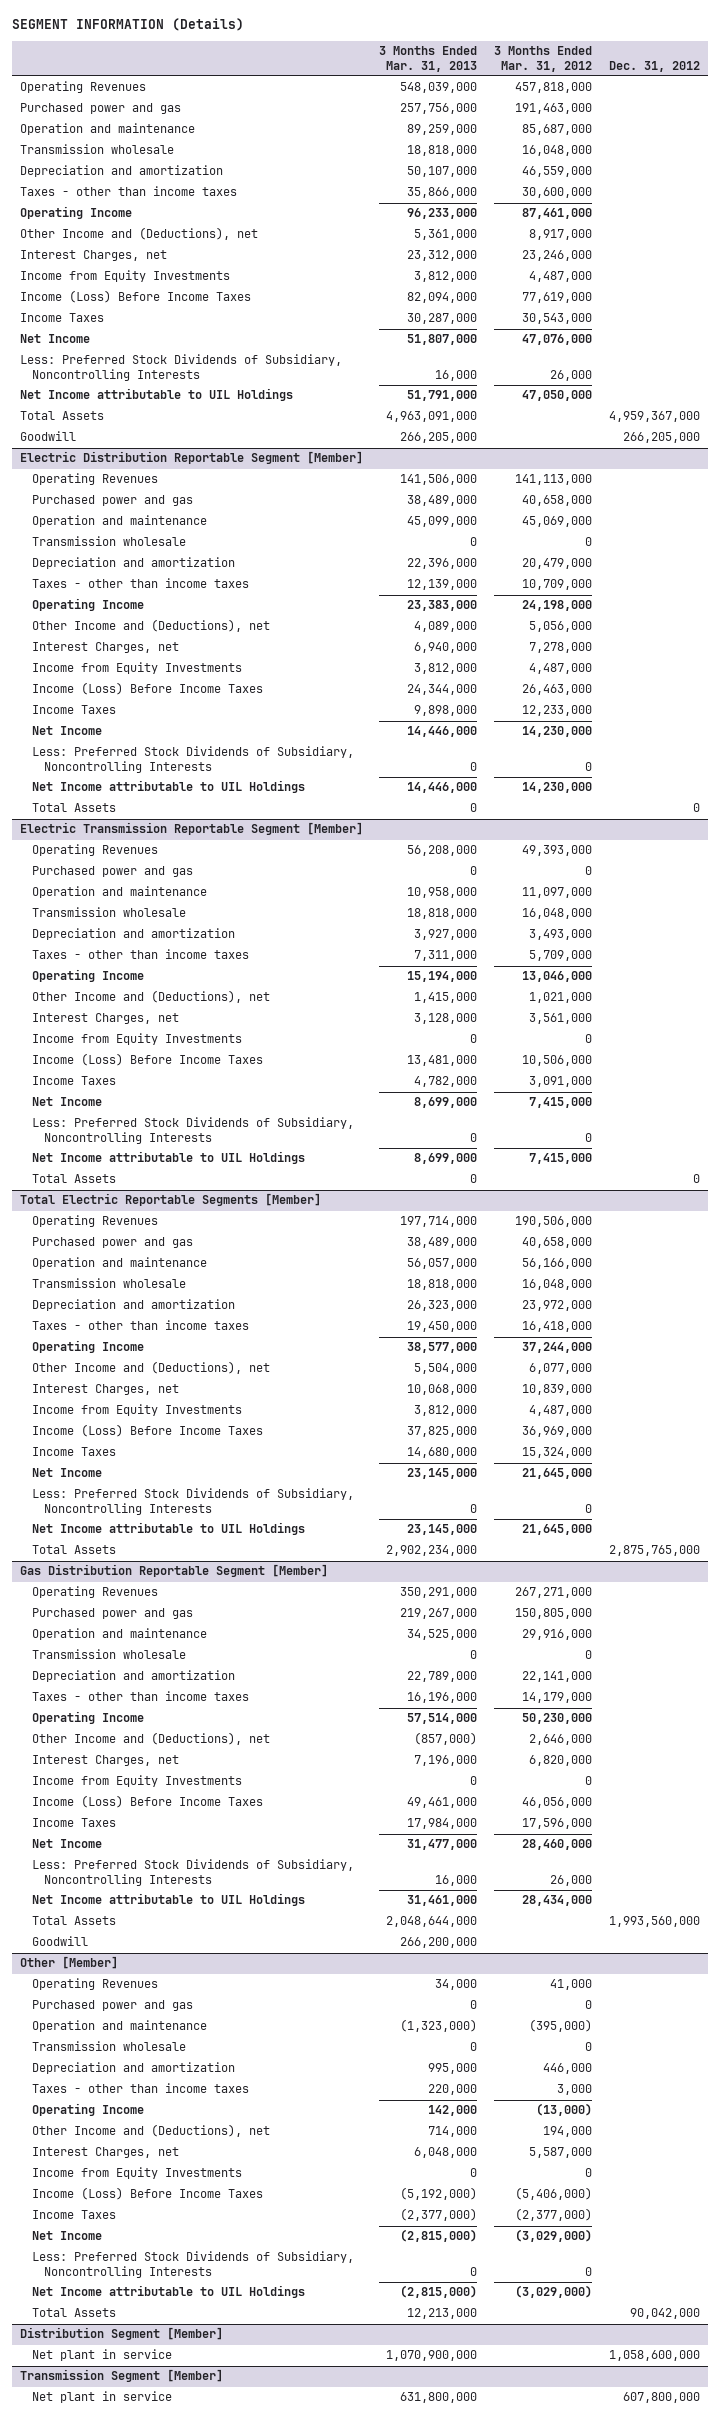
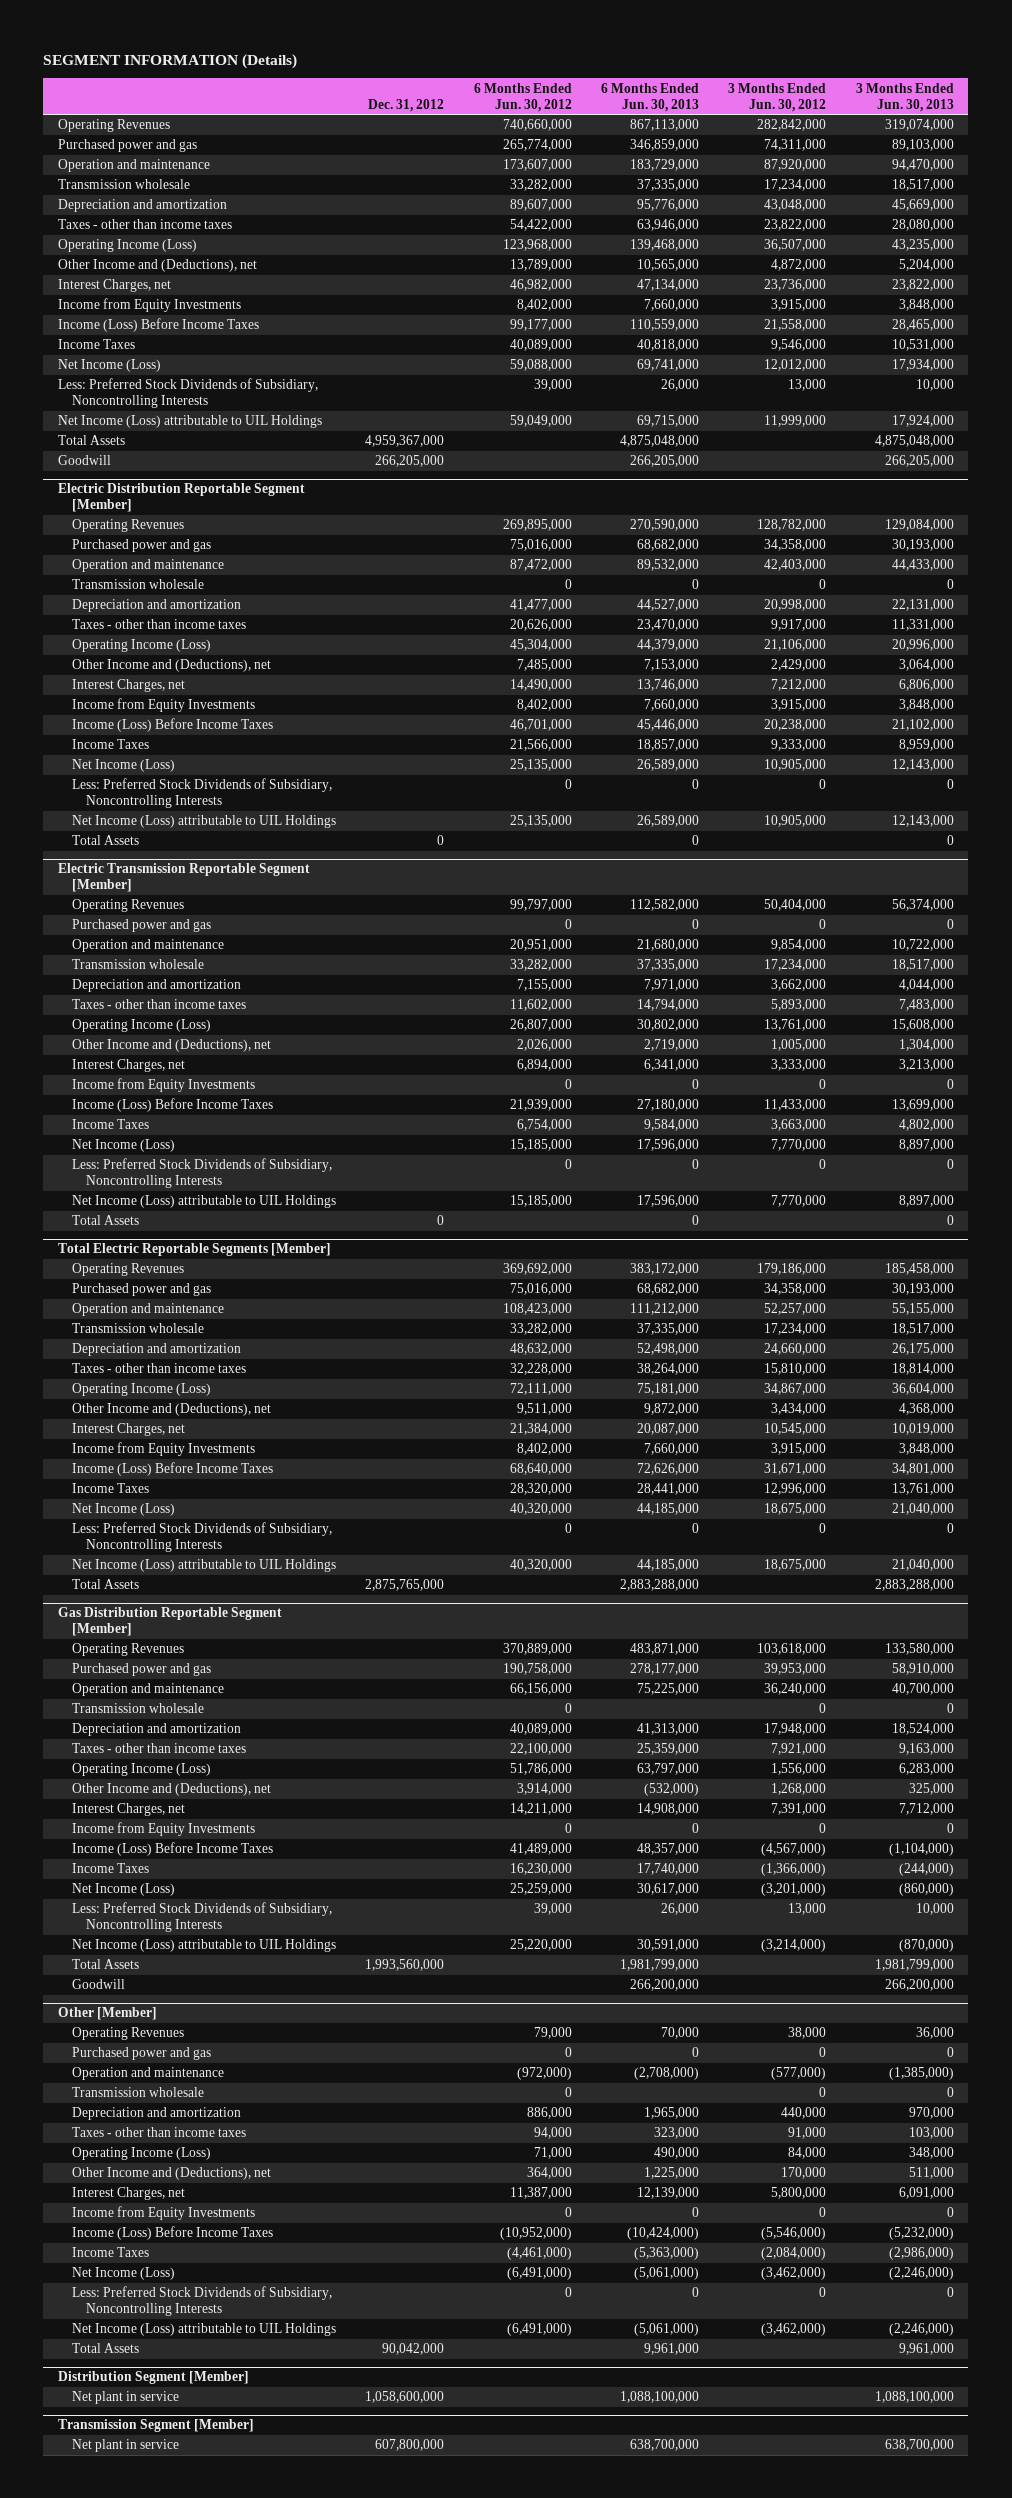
[379,46,478,72] 3 Months Ended Mar. 31, 2013 -> none
[493,46,592,72] 3 Months Ended Mar. 31, 2012 -> none
none -> [473,82,572,112] 6 Months Ended Jun. 30, 2012
none -> [601,82,700,112] 6 Months Ended Jun. 30, 2013
none -> [728,82,827,112] 3 Months Ended Jun. 30, 2012
none -> [855,82,954,112] 3 Months Ended Jun. 30, 2013
[19,206,132,220] Operating Income -> [58,239,198,253] Operating Income (Loss)
[19,334,90,344] Net Income -> [58,359,162,373] Net Income (Loss)
[19,388,293,402] Net Income attributable to UIL Holdings -> [58,415,323,429] Net Income (Loss) attributable to UIL Holdings
[32,598,145,612] Operating Income -> [72,639,212,653] Operating Income (Loss)
[32,726,103,736] Net Income -> [72,759,176,773] Net Income (Loss)
[32,780,306,794] Net Income attributable to UIL Holdings -> [72,815,337,829] Net Income (Loss) attributable to UIL Holdings
[32,969,145,983] Operating Income -> [72,1019,212,1033] Operating Income (Loss)
[32,1097,103,1107] Net Income -> [72,1139,176,1153] Net Income (Loss)
[32,1151,306,1165] Net Income attributable to UIL Holdings -> [72,1195,337,1209] Net Income (Loss) attributable to UIL Holdings
[32,1340,145,1354] Operating Income -> [72,1383,212,1397] Operating Income (Loss)
[32,1468,103,1478] Net Income -> [72,1503,176,1517] Net Income (Loss)
[32,1522,306,1536] Net Income attributable to UIL Holdings -> [72,1559,337,1573] Net Income (Loss) attributable to UIL Holdings
[32,1711,145,1725] Operating Income -> [72,1763,212,1777] Operating Income (Loss)
[32,1839,103,1849] Net Income -> [72,1883,176,1897] Net Income (Loss)
[32,1893,306,1907] Net Income attributable to UIL Holdings -> [72,1939,337,1953] Net Income (Loss) attributable to UIL Holdings
[32,2103,145,2117] Operating Income -> [72,2147,212,2161] Operating Income (Loss)
[32,2231,103,2241] Net Income -> [72,2267,176,2281] Net Income (Loss)
[32,2285,306,2299] Net Income attributable to UIL Holdings -> [72,2323,337,2337] Net Income (Loss) attributable to UIL Holdings

